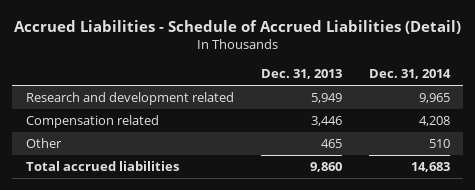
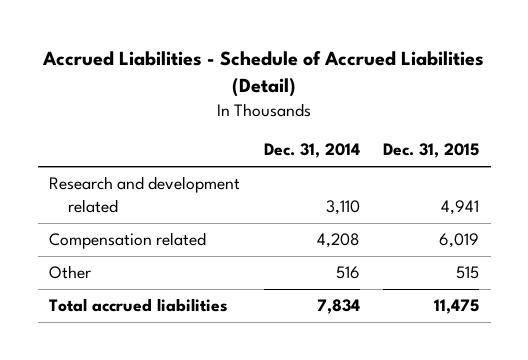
[260,69,342,80] Dec. 31, 2013 -> none
none -> [383,143,480,159] Dec. 31, 2015
[418,93,450,104] 9,965 -> [325,200,360,216] 3,110
[428,139,450,149] 510 -> [335,266,360,280] 516
[410,162,450,173] 14,683 -> [316,299,360,315] 7,834

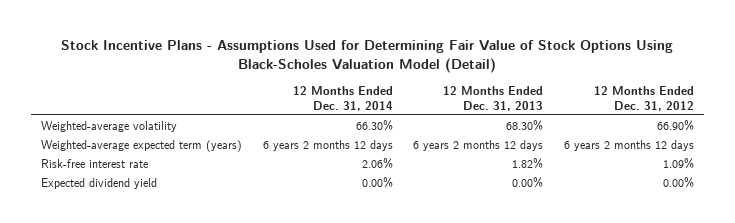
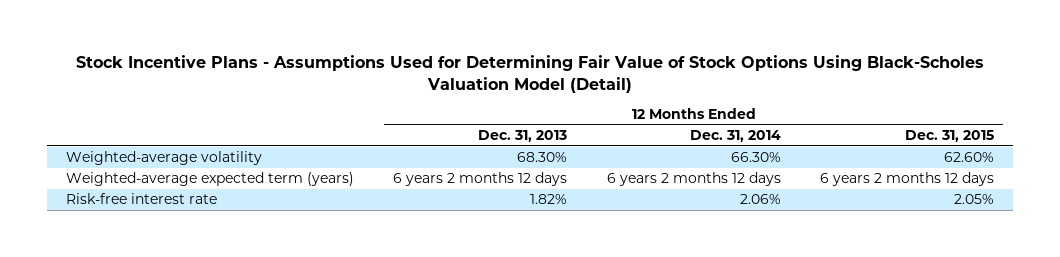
[593,85,694,111] 12 Months Ended Dec. 31, 2012 -> none
none -> [904,129,994,142] Dec. 31, 2015
[41,177,158,189] Expected dividend yield -> none

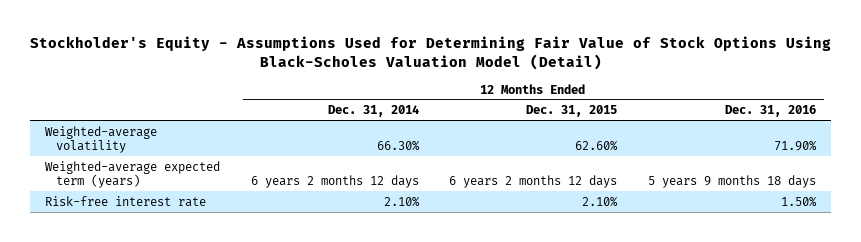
[75,55,984,93] Stock Incentive Plans - Assumptions Used for Determining Fair Value of Stock Options Using Black-Scholes Valuation Model (Detail) -> [29,36,831,70] Stockholder's Equity - Assumptions Used for Determining Fair Value of Stock Options Using Black-Scholes Valuation Model (Detail)
[478,129,568,142] Dec. 31, 2013 -> none
none -> [725,105,817,118] Dec. 31, 2016
[739,194,781,205] 2.06% -> [383,195,420,207] 2.10%
[953,194,994,205] 2.05% -> [582,195,619,207] 2.10%

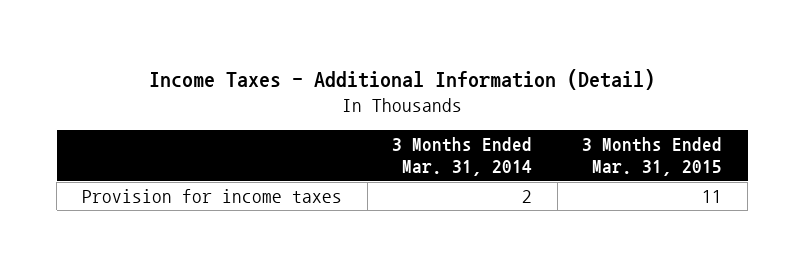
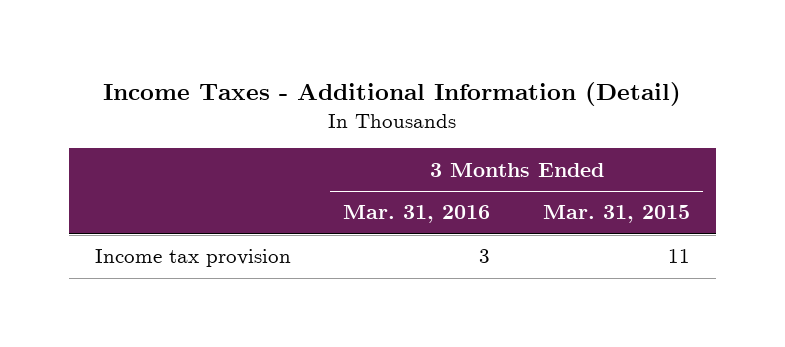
[392,137,533,177] 3 Months Ended Mar. 31, 2014 -> none
none -> [343,205,491,224] Mar. 31, 2016
[82,189,343,204] Provision for income taxes -> [94,249,291,268] Income tax provision

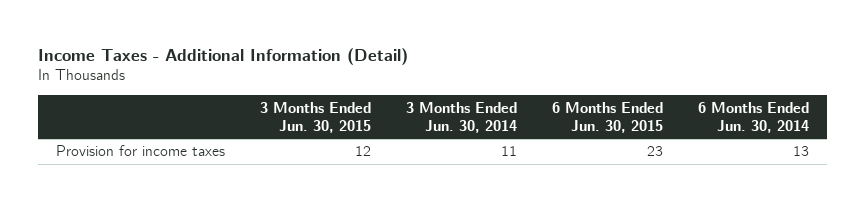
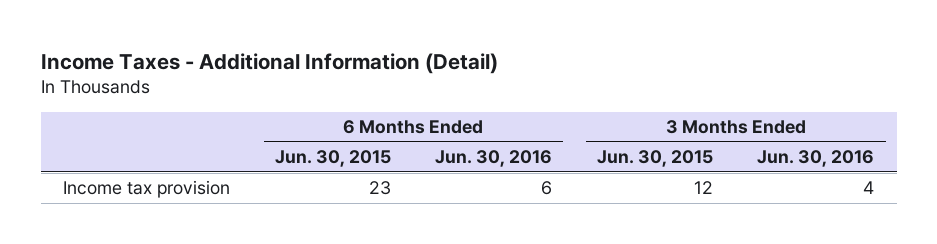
[405,101,517,133] 3 Months Ended Jun. 30, 2014 -> none
[697,101,809,133] 6 Months Ended Jun. 30, 2014 -> none
none -> [435,150,553,168] Jun. 30, 2016
none -> [757,150,875,168] Jun. 30, 2016
[55,145,225,157] Provision for income taxes -> [63,180,231,199] Income tax provision

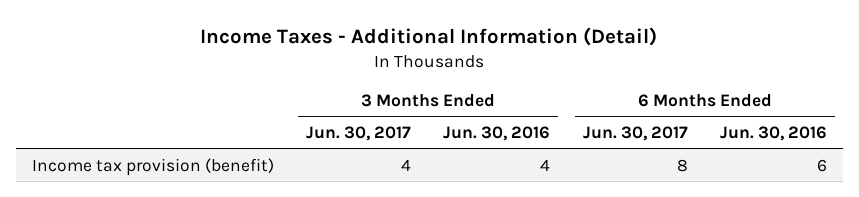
[274,150,391,168] Jun. 30, 2015 -> none
[596,150,713,168] Jun. 30, 2015 -> none
none -> [306,125,412,141] Jun. 30, 2017
none -> [582,125,688,141] Jun. 30, 2017
[63,180,231,199] Income tax provision -> [31,157,274,176] Income tax provision (benefit)

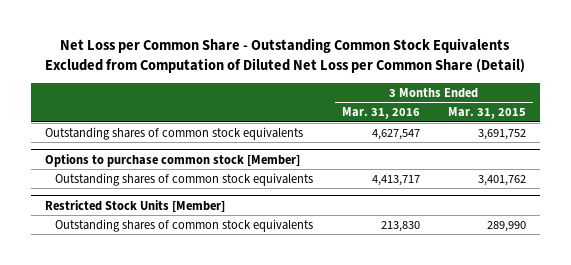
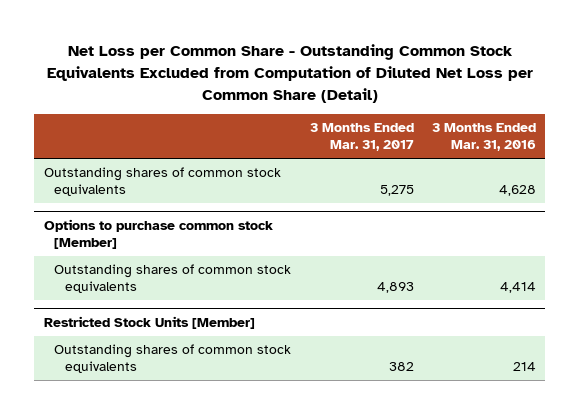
[447,107,526,120] Mar. 31, 2015 -> none
none -> [309,123,414,152] 3 Months Ended Mar. 31, 2017
[371,128,420,140] 4,627,547 -> [499,185,537,197] 4,628
[371,174,420,186] 4,413,717 -> [500,282,537,294] 4,414
[380,220,420,232] 213,830 -> [513,362,537,372] 214

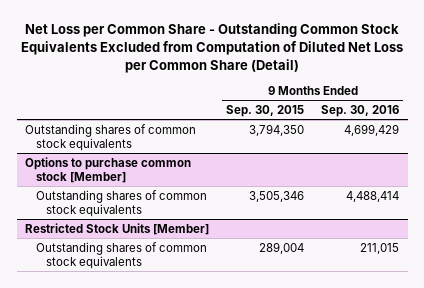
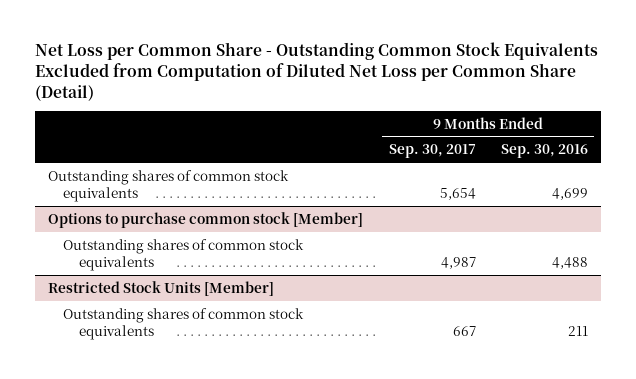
[226,105,305,118] Sep. 30, 2015 -> none
none -> [388,144,476,159] Sep. 30, 2017
[344,123,400,136] 4,699,429 -> [551,187,588,200] 4,699
[346,190,400,202] 4,488,414 -> [551,256,588,269] 4,488
[360,242,400,254] 211,015 -> [567,325,588,336] 211

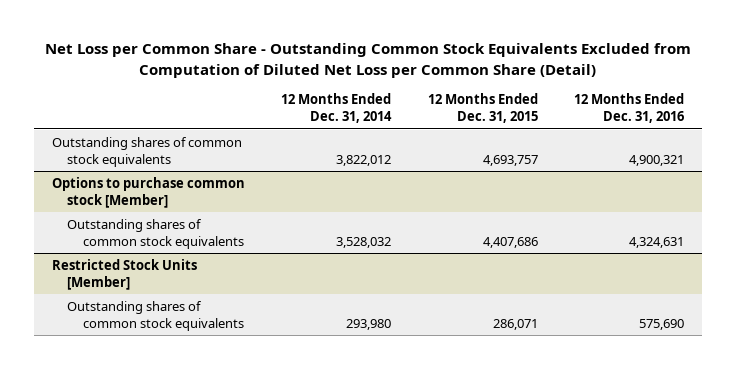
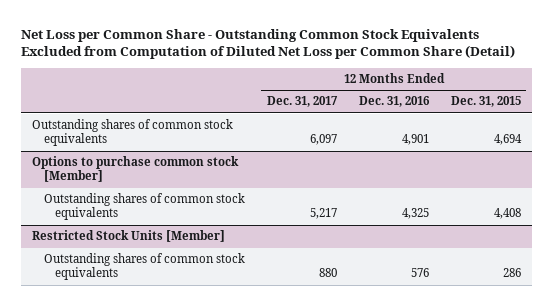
[281,93,393,124] 12 Months Ended Dec. 31, 2014 -> none
none -> [266,96,338,108] Dec. 31, 2017
[482,154,538,166] 4,693,757 -> [493,134,522,146] 4,694
[628,154,684,166] 4,900,321 -> [401,134,429,146] 4,901
[482,236,538,248] 4,407,686 -> [493,208,521,220] 4,408
[628,236,684,248] 4,324,631 -> [401,208,429,220] 4,325
[492,318,538,330] 286,071 -> [502,268,521,278] 286
[638,318,684,330] 575,690 -> [410,268,429,278] 576

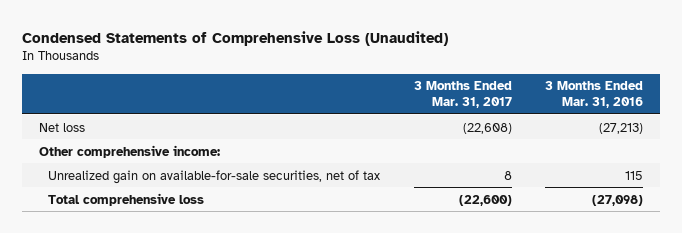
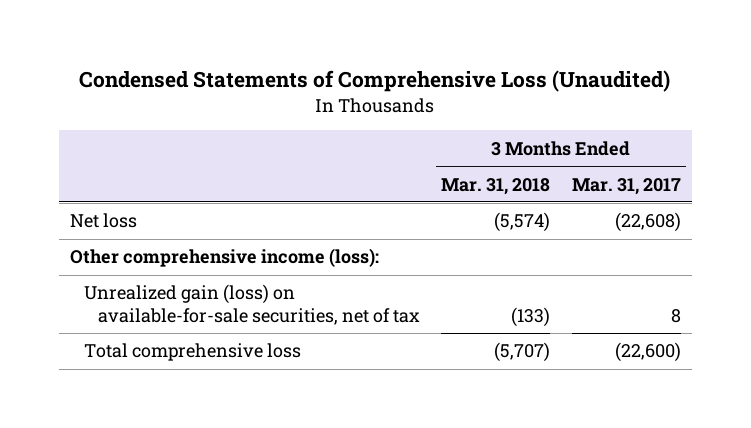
[544,81,643,108] 3 Months Ended Mar. 31, 2016 -> none
none -> [441,177,551,195] Mar. 31, 2018
[39,144,221,158] Other comprehensive income: -> [69,248,379,268] Other comprehensive income (loss):
[48,169,381,184] Unrealized gain on available-for-sale securities, net of tax -> [83,284,420,325] Unrealized gain (loss) on available-for-sale securities, net of tax

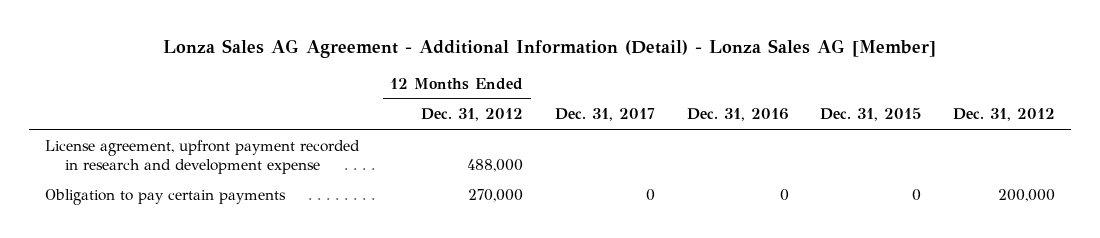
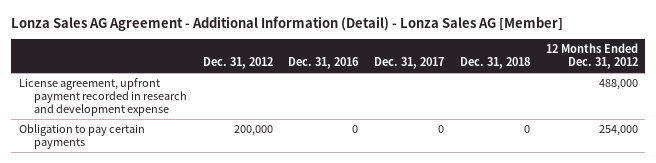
[820,108,922,122] Dec. 31, 2015 -> none
none -> [459,57,530,70] Dec. 31, 2018
[468,188,524,202] 270,000 -> [598,125,638,137] 254,000

